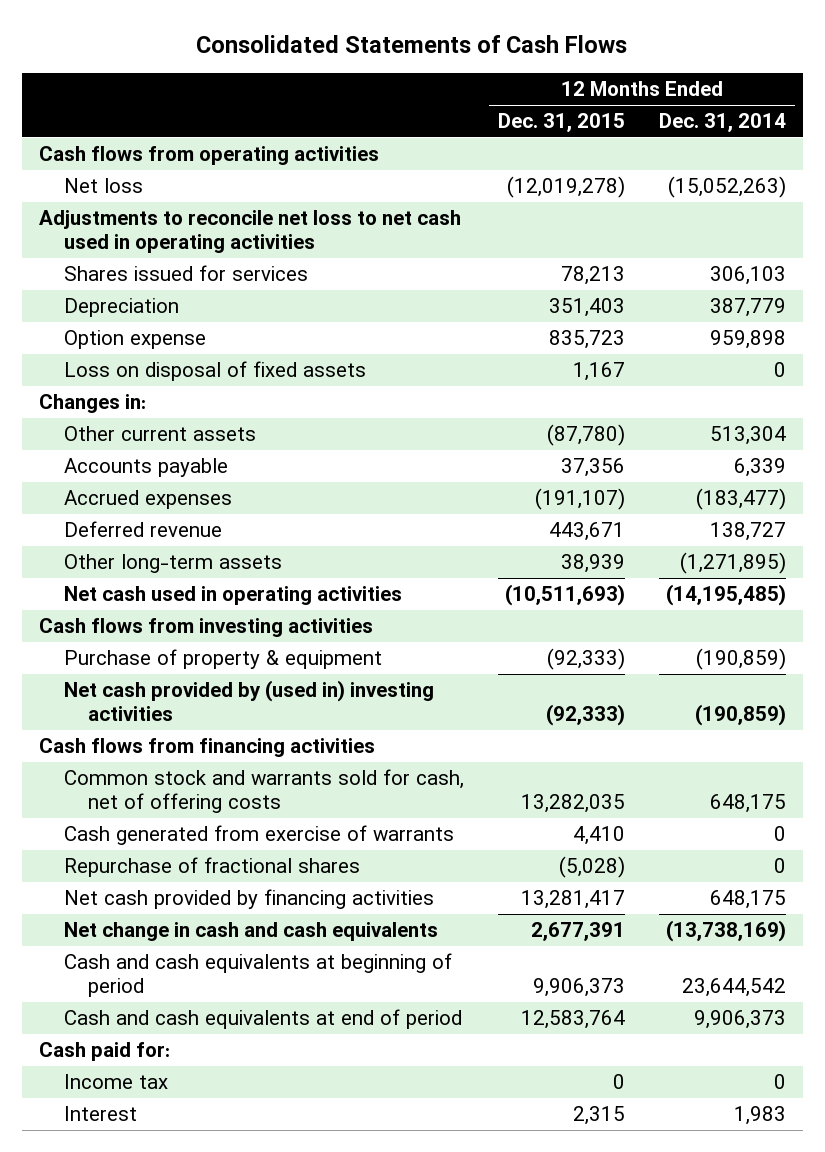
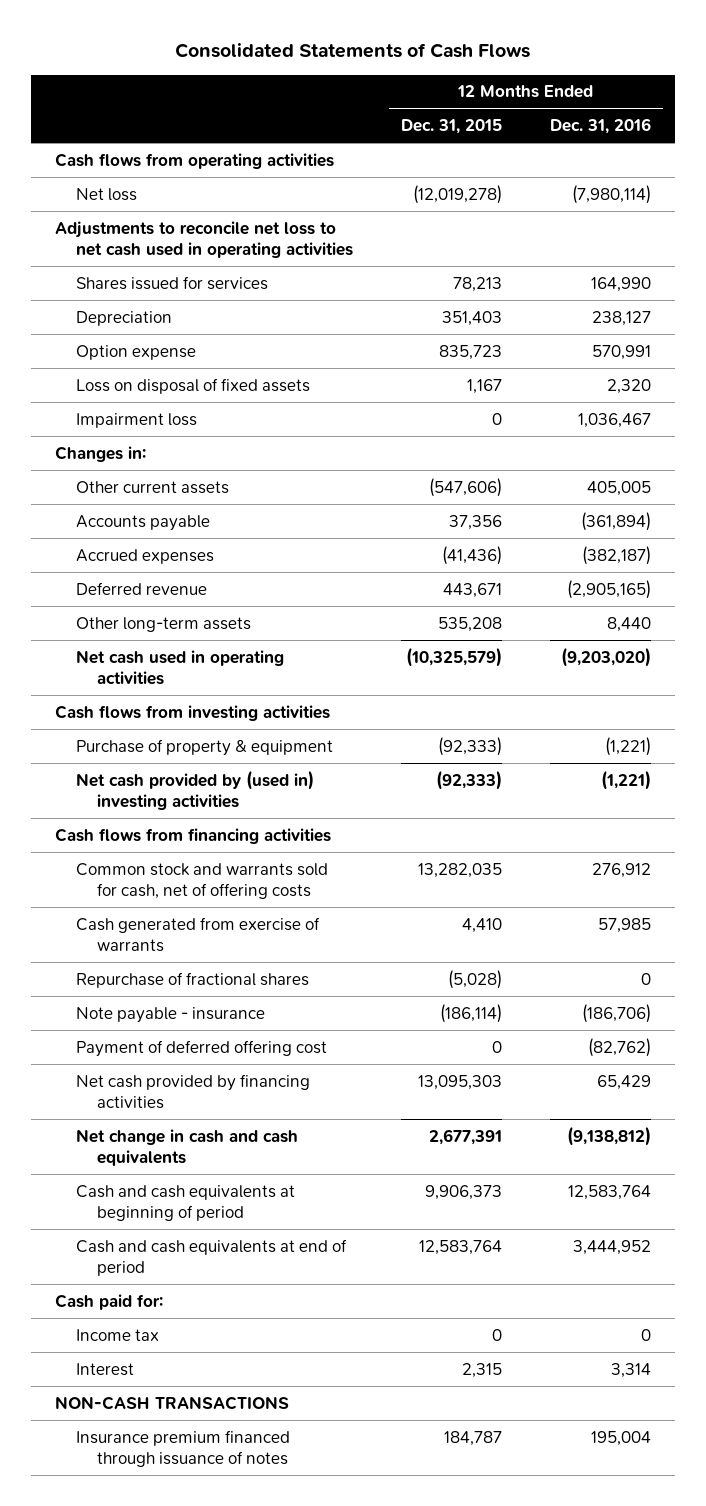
[659,113,787,133] Dec. 31, 2014 -> none
none -> [550,118,652,135] Dec. 31, 2016
none -> [75,412,197,428] Impairment loss
[546,424,625,447] (87,780) -> [428,477,502,497] (547,606)
[534,488,625,511] (191,107) -> [441,545,502,565] (41,436)
[560,554,625,574] 38,939 -> [437,616,502,632] 535,208
[504,584,625,607] (10,511,693) -> [405,646,502,667] (10,325,579)
none -> [75,1006,265,1023] Note payable - insurance
none -> [75,1039,327,1057] Payment of deferred offering cost
[520,890,625,910] 13,281,417 -> [417,1074,502,1090] 13,095,303
none -> [54,1395,289,1410] NON-CASH TRANSACTIONS
none -> [75,1429,290,1467] Insurance premium financed through issuance of notes

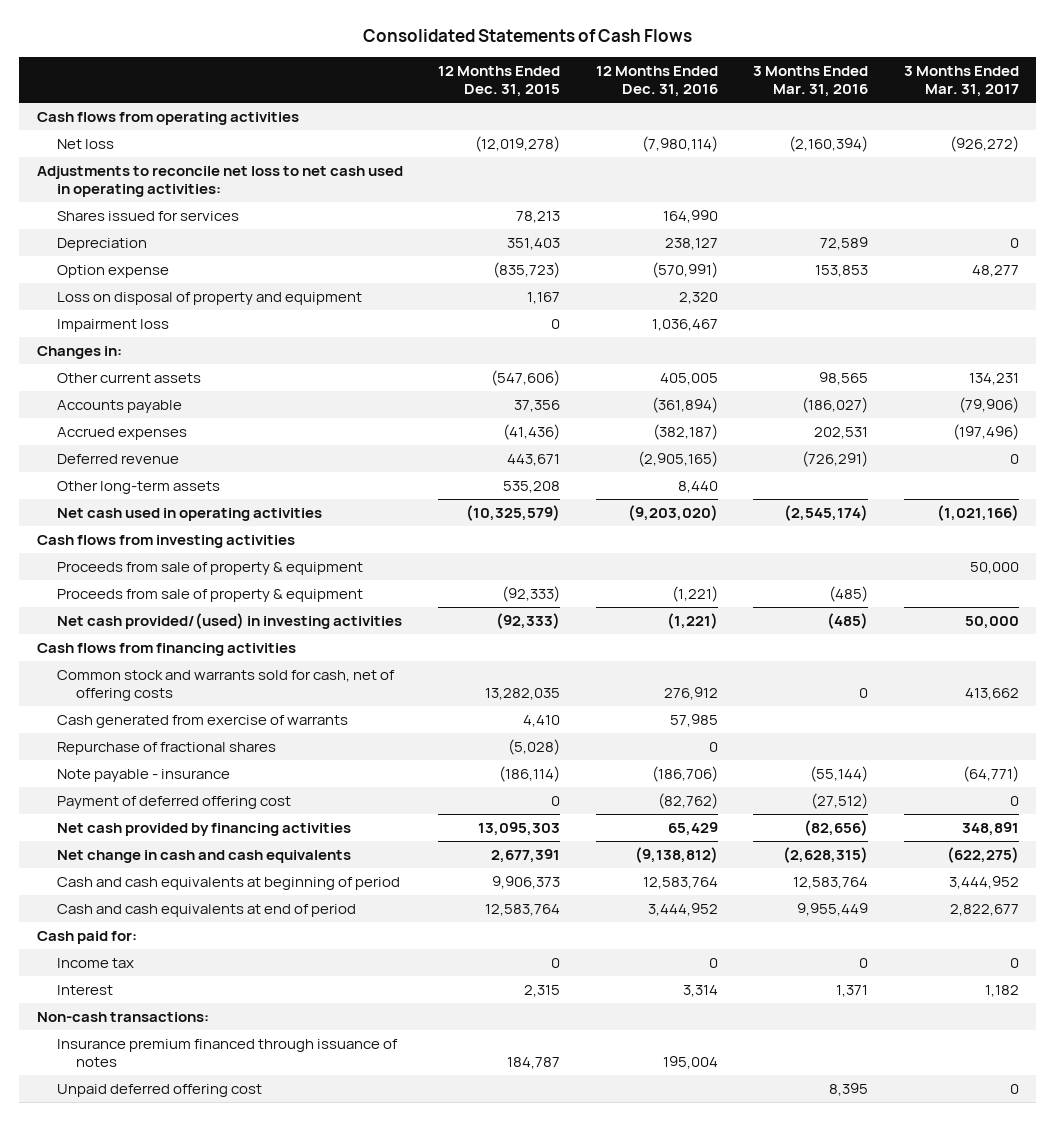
none -> [753,66,869,98] 3 Months Ended Mar. 31, 2016
none -> [903,66,1019,98] 3 Months Ended Mar. 31, 2017
[54,220,353,258] Adjustments to reconcile net loss to net cash used in operating activities -> [36,165,403,197] Adjustments to reconcile net loss to net cash used in operating activities:
[438,344,502,360] 835,723 -> [493,261,561,278] (835,723)
[592,344,652,360] 570,991 -> [651,261,718,278] (570,991)
[75,377,310,394] Loss on disposal of fixed assets -> [56,291,362,305] Loss on disposal of property and equipment
none -> [56,561,363,575] Proceeds from sale of property & equipment
[75,738,333,756] Purchase of property & equipment -> [56,588,363,602] Proceeds from sale of property & equipment
[75,769,314,810] Net cash provided by (used in) investing activities -> [56,612,402,629] Net cash provided/(used) in investing activities
[54,1395,289,1410] NON-CASH TRANSACTIONS -> [36,1011,209,1022] Non-cash transactions:
none -> [56,1083,262,1097] Unpaid deferred offering cost

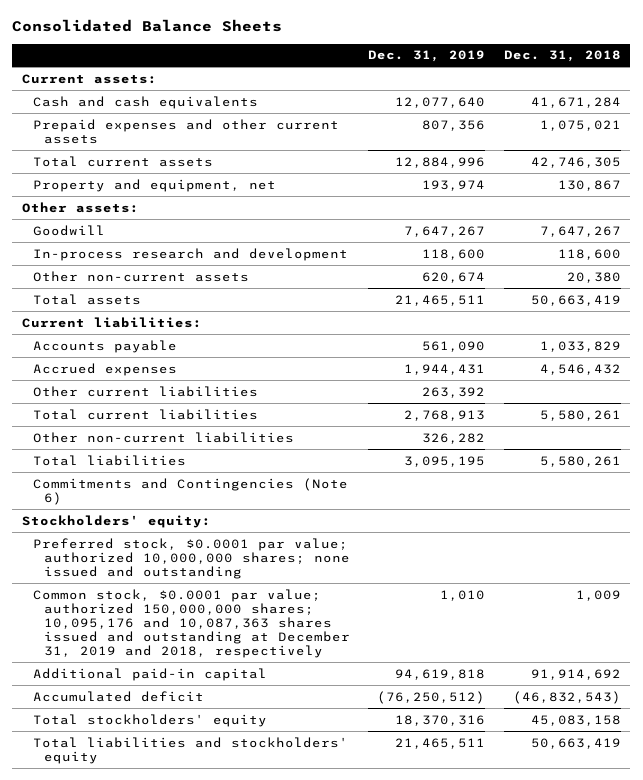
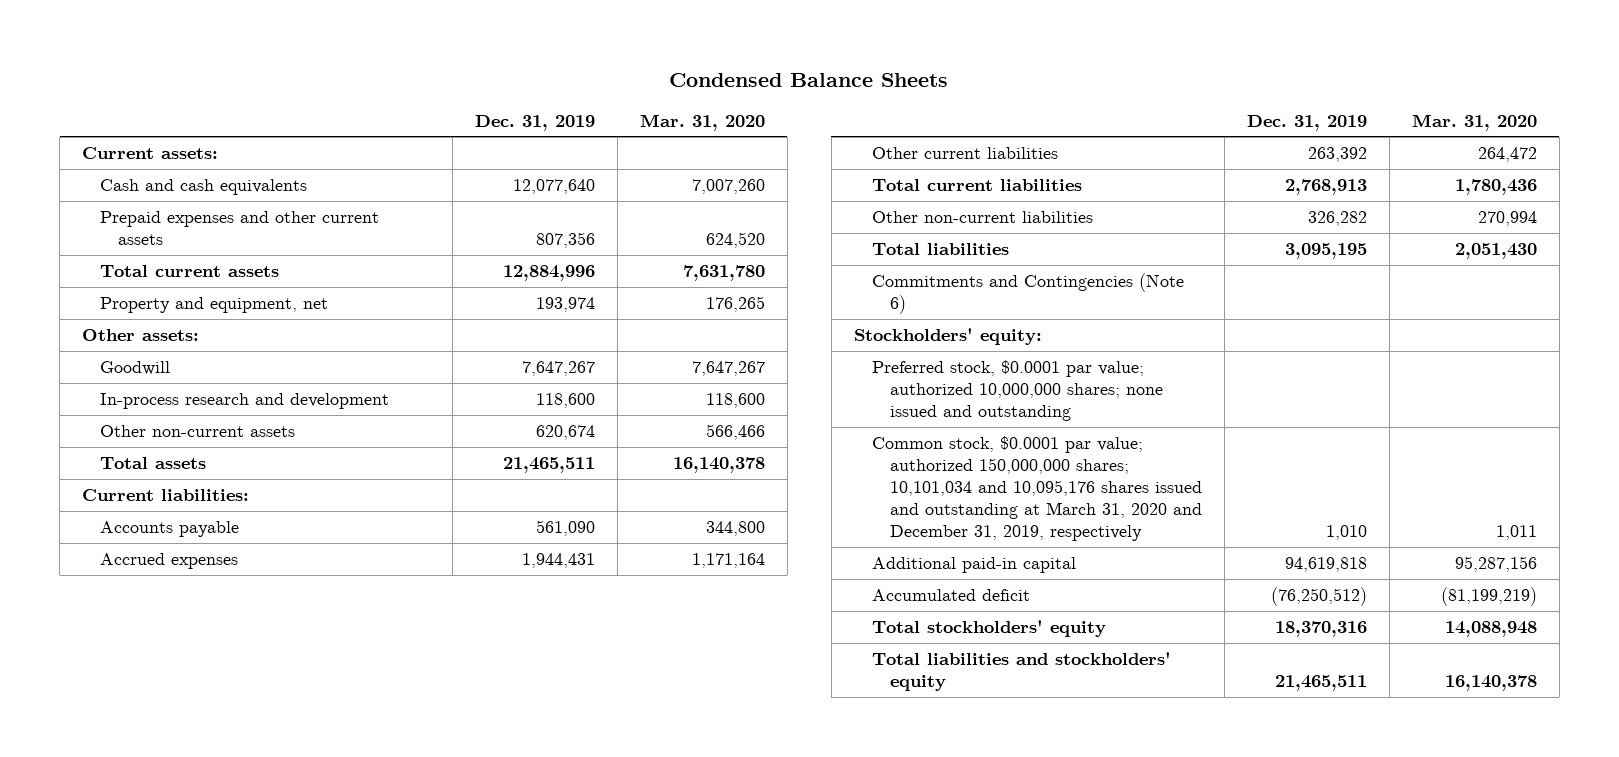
[12,19,283,33] Consolidated Balance Sheets -> [669,73,949,88] Condensed Balance Sheets
[503,50,621,63] Dec. 31, 2018 -> none
none -> [639,113,765,131] Mar. 31, 2020
[32,588,350,659] Common stock, $0.0001 par value; authorized 150,000,000 shares; 10,095,176 and 10,087,363 shares issued and outstanding at December 31, 2019 and 2018, respectively -> [871,435,1203,541] Common stock, $0.0001 par value; authorized 150,000,000 shares; 10,101,034 and 10,095,176 shares issued and outstanding at March 31, 2020 and December 31, 2019, respectively

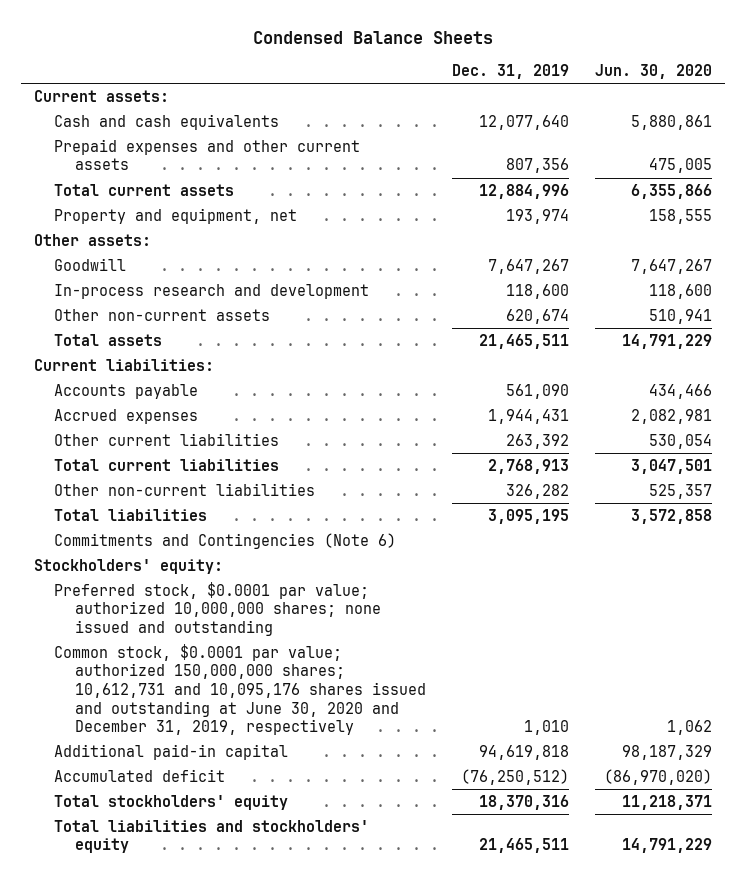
[639,113,765,131] Mar. 31, 2020 -> none
none -> [595,64,713,80] Jun. 30, 2020
[871,435,1203,541] Common stock, $0.0001 par value; authorized 150,000,000 shares; 10,101,034 and 10,095,176 shares issued and outstanding at March 31, 2020 and December 31, 2019, respectively -> [54,643,427,736] Common stock, $0.0001 par value; authorized 150,000,000 shares; 10,612,731 and 10,095,176 shares issued and outstanding at June 30, 2020 and December 31, 2019, respectively

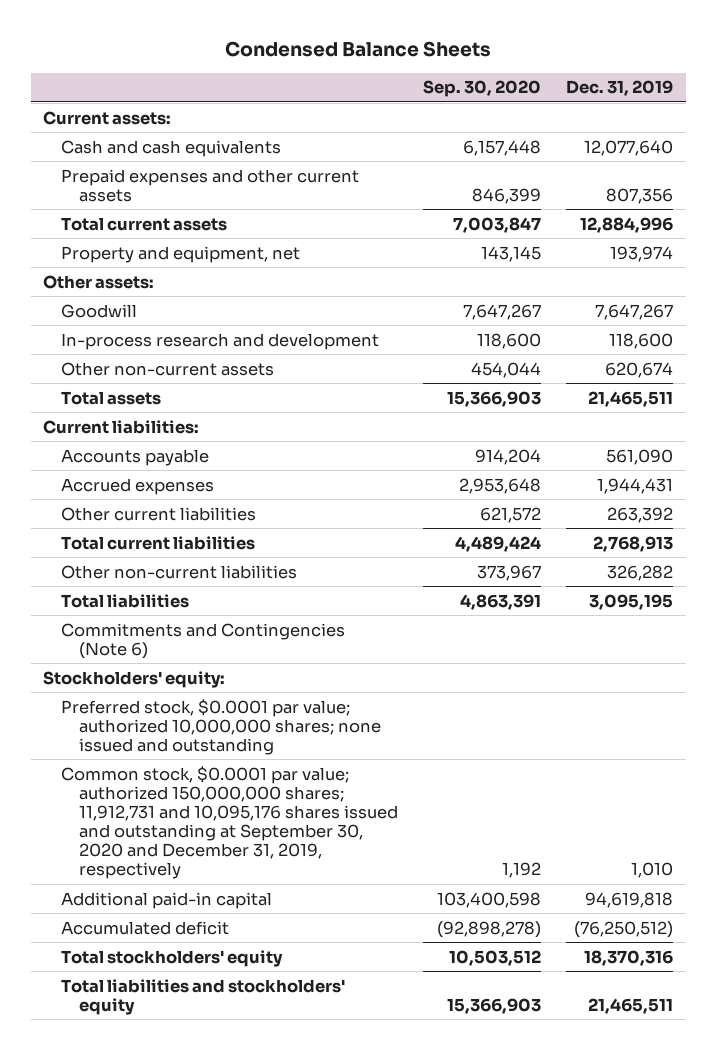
[595,64,713,80] Jun. 30, 2020 -> none
none -> [423,80,542,98] Sep. 30, 2020
[54,643,427,736] Common stock, $0.0001 par value; authorized 150,000,000 shares; 10,612,731 and 10,095,176 shares issued and outstanding at June 30, 2020 and December 31, 2019, respectively -> [61,765,398,880] Common stock, $0.0001 par value; authorized 150,000,000 shares; 11,912,731 and 10,095,176 shares issued and outstanding at September 30, 2020 and December 31, 2019, respectively

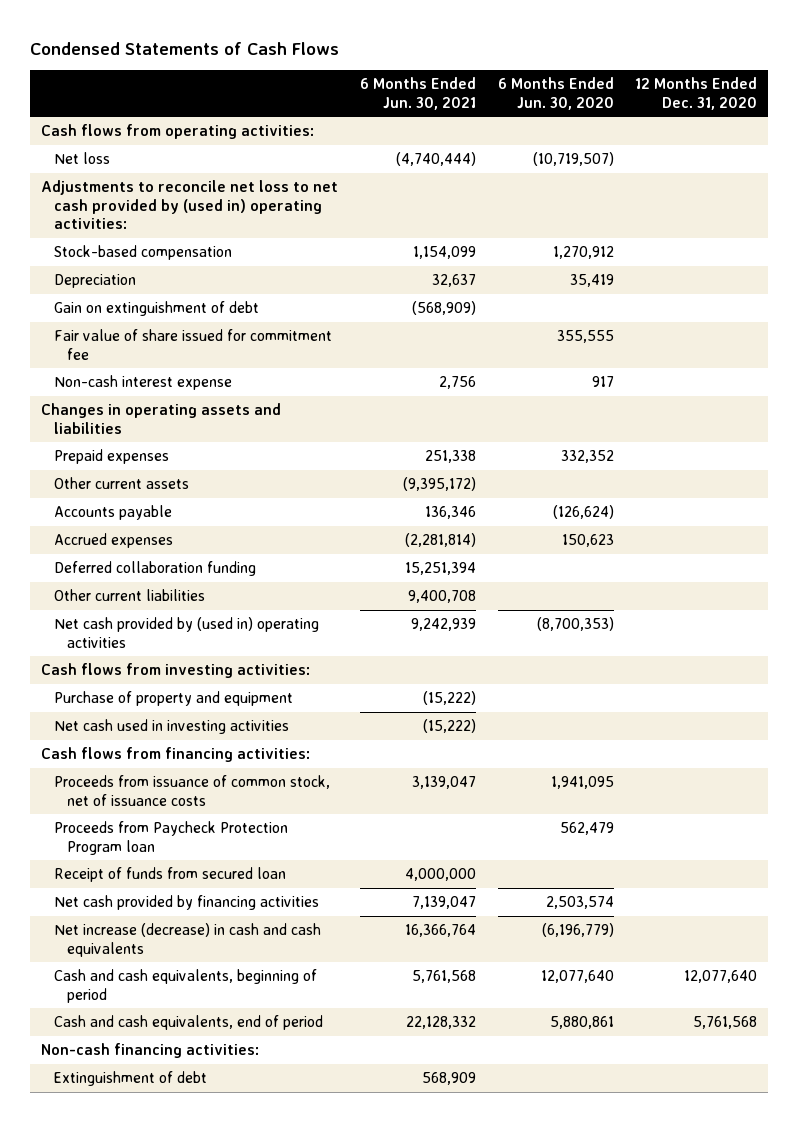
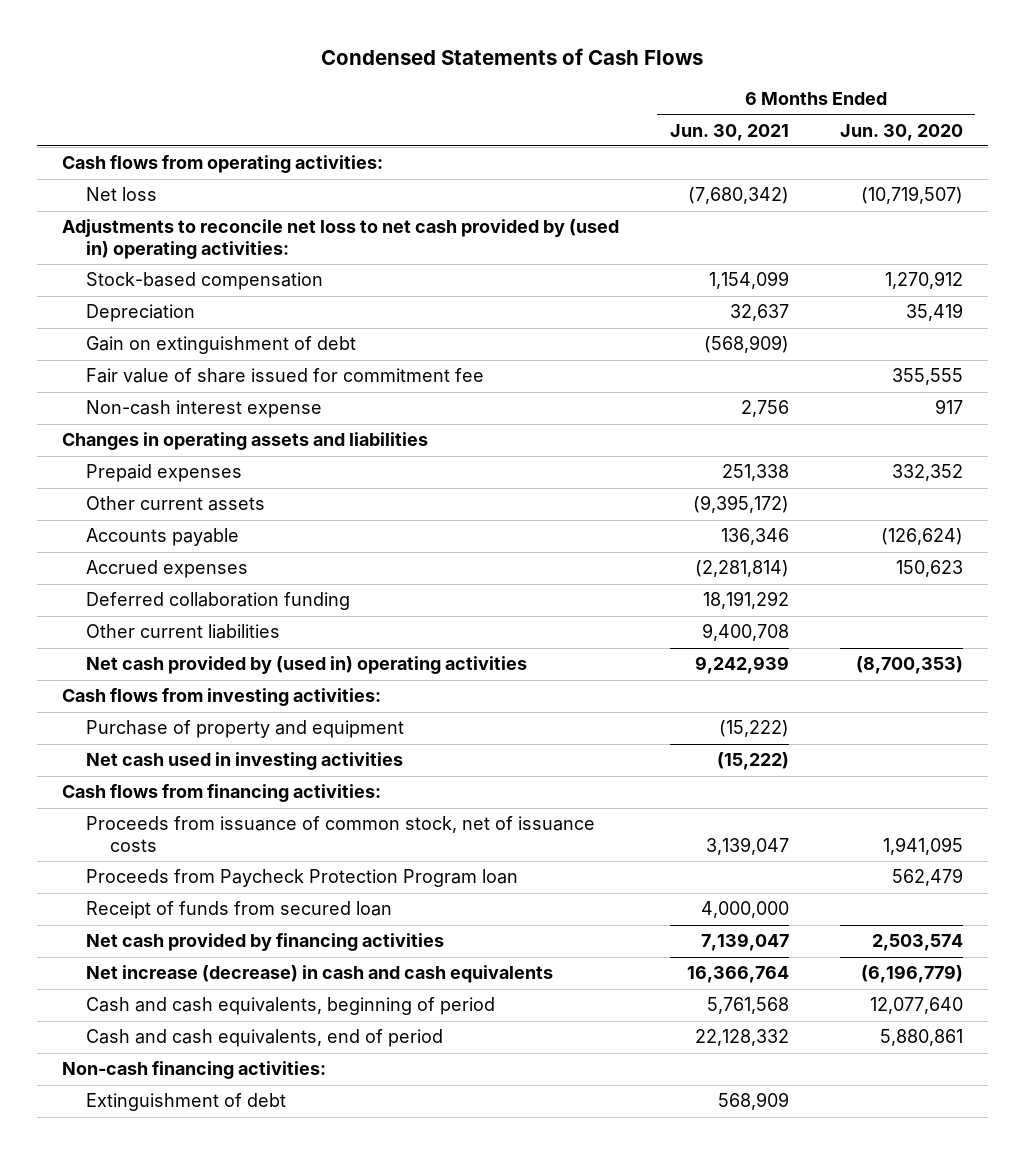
[635,77,758,110] 12 Months Ended Dec. 31, 2020 -> none
[395,152,476,167] (4,740,444) -> [687,187,789,205] (7,680,342)
[404,562,476,576] 15,251,394 -> [702,591,789,610] 18,191,292

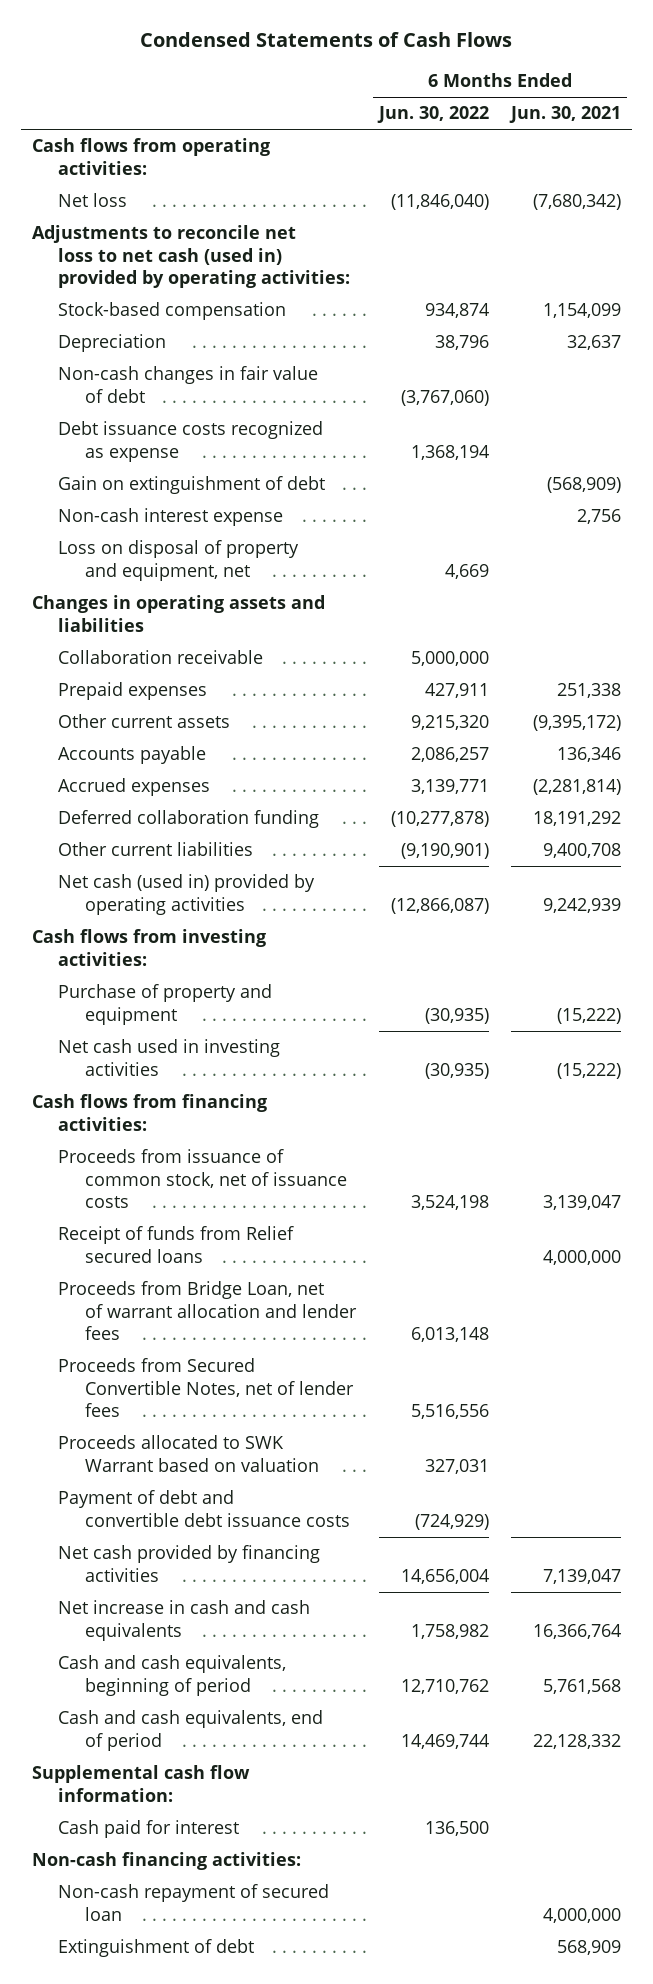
[839,123,963,141] Jun. 30, 2020 -> none
none -> [376,106,489,124] Jun. 30, 2022
[62,219,620,259] Adjustments to reconcile net loss to net cash provided by (used in) operating activities: -> [31,225,351,288] Adjustments to reconcile net loss to net cash (used in) provided by operating activities:
none -> [58,366,319,403] Non-cash changes in fair value of debt
none -> [58,421,324,462] Debt issuance costs recognized as expense
[86,368,485,384] Fair value of share issued for commitment fee -> none
none -> [58,540,300,581] Loss on disposal of property and equipment, net
none -> [58,650,264,665] Collaboration receivable
[86,656,528,675] Net cash provided by (used in) operating activities -> [58,874,316,915] Net cash (used in) provided by operating activities
[86,869,519,888] Proceeds from Paycheck Protection Program loan -> none
[86,901,393,920] Receipt of funds from secured loan -> [58,1226,295,1263] Receipt of funds from Relief secured loans
none -> [58,1281,358,1340] Proceeds from Bridge Loan, net of warrant allocation and lender fees
none -> [58,1358,355,1417] Proceeds from Secured Convertible Notes, net of lender fees
none -> [58,1435,320,1472] Proceeds allocated to SWK Warrant based on valuation
none -> [58,1490,351,1527] Payment of debt and convertible debt issuance costs
[86,965,554,984] Net increase (decrease) in cash and cash equivalents -> [58,1600,311,1641] Net increase in cash and cash equivalents
none -> [31,1765,250,1802] Supplemental cash flow information:
none -> [58,1820,240,1839] Cash paid for interest
none -> [58,1884,330,1921] Non-cash repayment of secured loan

